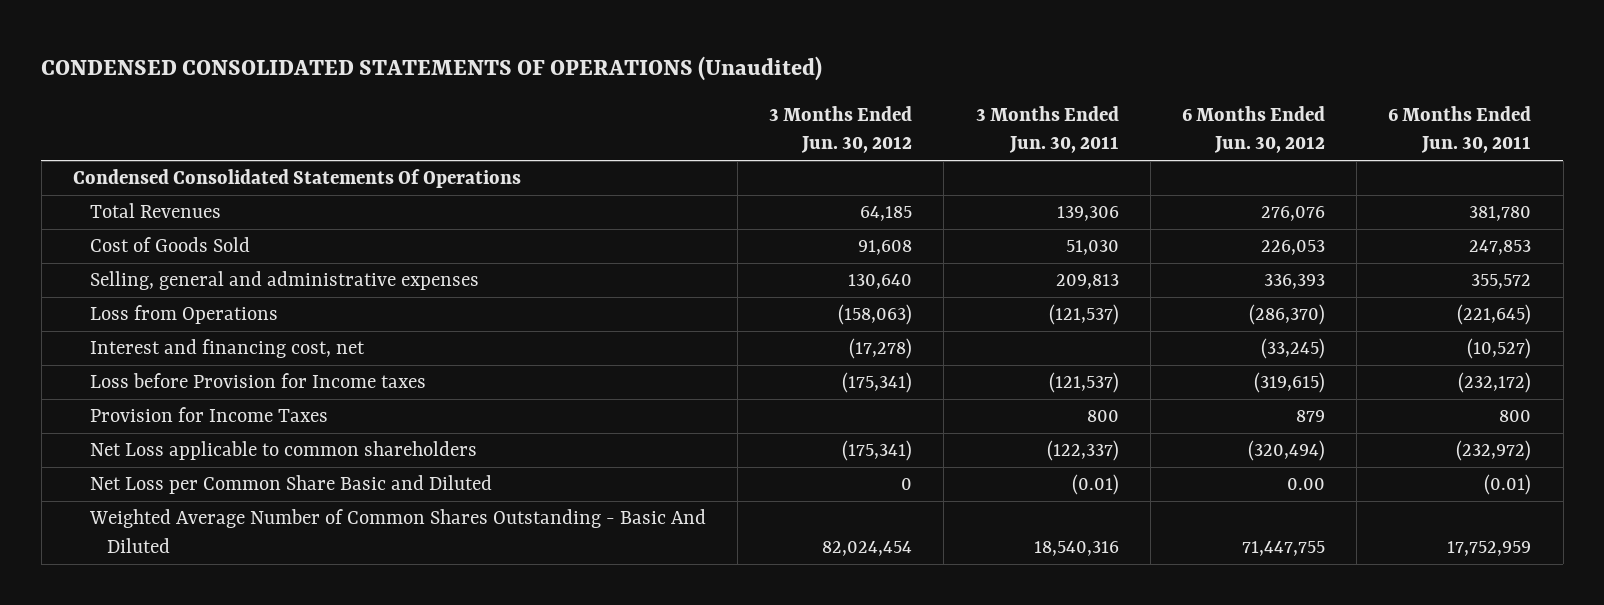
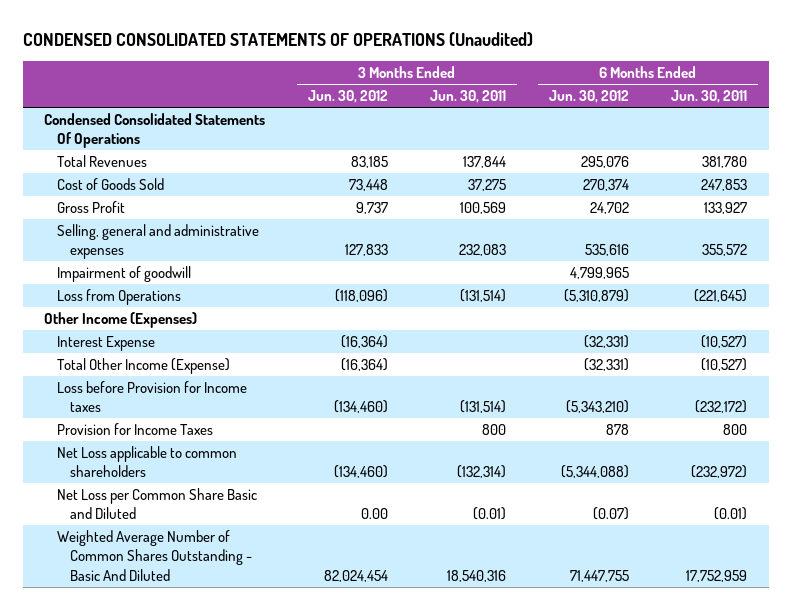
[89,339,365,359] Interest and financing cost, net -> none
[860,206,913,222] 64,185 -> [350,156,388,169] 83,185
[1056,206,1119,222] 139,306 -> [463,156,507,169] 137,844
[1261,206,1326,222] 276,076 -> [580,156,629,169] 295,076
[858,240,913,256] 91,608 -> [348,179,388,192] 73,448
[1065,240,1119,256] 51,030 -> [468,179,507,192] 37,275
[1261,240,1326,256] 226,053 -> [582,179,629,192] 270,374
none -> [56,201,125,214] Gross Profit
[848,274,913,290] 130,640 -> [344,244,388,257] 127,833
[1055,274,1119,290] 209,813 -> [459,244,507,257] 232,083
[1264,274,1326,290] 336,393 -> [584,244,629,257] 535,616
none -> [56,266,191,283] Impairment of goodwill
[838,304,913,326] (158,063) -> [334,289,388,303] (118,096)
[1048,304,1119,326] (121,537) -> [460,289,507,303] (131,514)
[1249,304,1326,326] (286,370) -> [563,289,629,303] (5,310,879)
none -> [44,312,198,329] Other Income (Expenses)
none -> [56,336,155,352] Interest Expense
none -> [56,358,230,375] Total Other Income (Expense)
[842,372,913,394] (175,341) -> [333,400,388,414] (134,460)
[1048,372,1119,394] (121,537) -> [460,400,507,414] (131,514)
[1254,372,1326,394] (319,615) -> [565,400,629,414] (5,343,210)
[1296,410,1326,423] 879 -> [605,424,629,436] 878
[842,440,913,462] (175,341) -> [333,465,388,479] (134,460)
[1046,440,1119,462] (122,337) -> [457,465,507,479] (132,314)
[1248,440,1326,462] (320,494) -> [560,465,629,479] (5,344,088)
[901,478,913,491] 0 -> [360,508,388,520] 0.00
[1287,478,1326,491] 0.00 -> [592,507,629,521] (0.07)

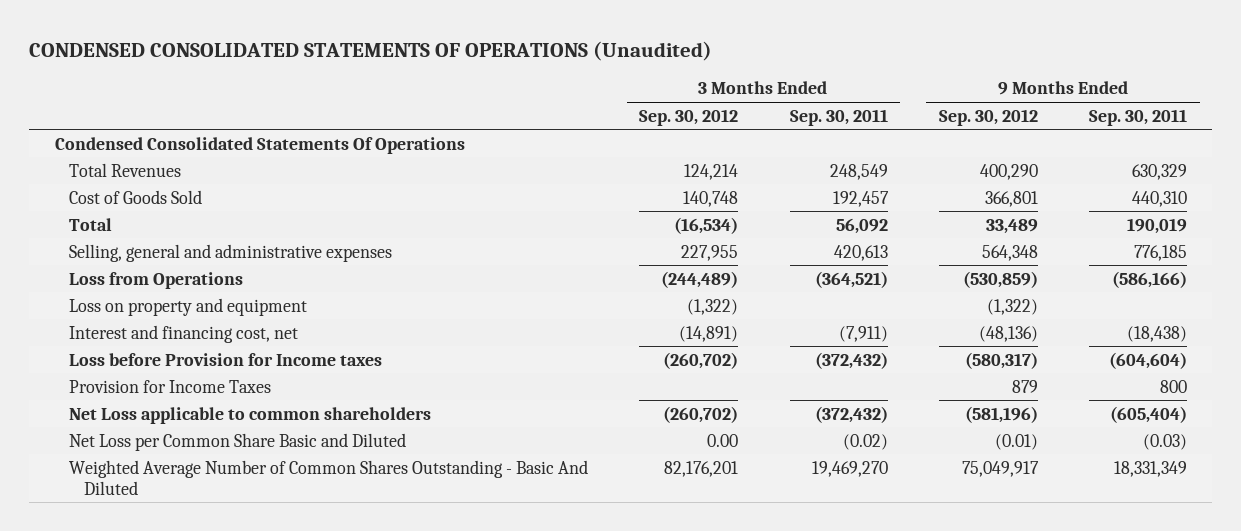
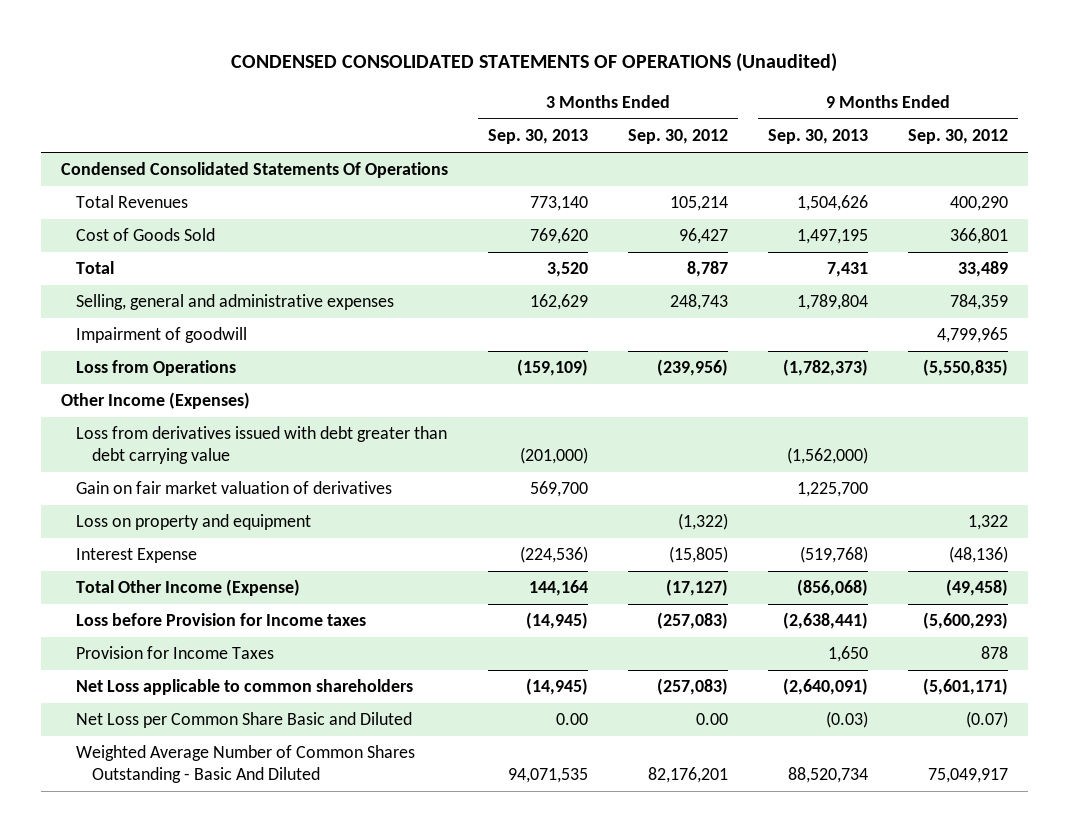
[789,108,888,126] Sep. 30, 2011 -> none
[1088,108,1187,126] Sep. 30, 2011 -> none
none -> [487,129,588,145] Sep. 30, 2013
none -> [767,129,868,145] Sep. 30, 2013
[69,324,299,343] Interest and financing cost, net -> none
[684,163,739,180] 124,214 -> [669,196,728,212] 105,214
[683,190,739,207] 140,748 -> [678,228,728,245] 96,427
[674,216,739,234] (16,534) -> [686,261,728,278] 8,787
[681,244,739,261] 227,955 -> [669,294,728,311] 248,743
[981,244,1038,261] 564,348 -> [949,294,1008,311] 784,359
none -> [76,327,248,344] Impairment of goodwill
[661,270,739,288] (244,489) -> [656,359,728,377] (239,956)
[962,270,1038,288] (530,859) -> [922,359,1008,377] (5,550,835)
none -> [60,392,250,410] Other Income (Expenses)
none -> [76,426,448,465] Loss from derivatives issued with debt greater than debt carrying value
none -> [76,481,393,495] Gain on fair market valuation of derivatives
[986,298,1038,315] (1,322) -> [967,515,1008,531] 1,322
none -> [76,548,198,564] Interest Expense
none -> [76,579,301,597] Total Other Income (Expense)
[663,351,739,369] (260,702) -> [656,612,728,630] (257,083)
[964,351,1038,369] (580,317) -> [922,612,1008,630] (5,600,293)
[1011,379,1038,393] 879 -> [980,646,1008,660] 878
[663,405,739,423] (260,702) -> [656,678,728,696] (257,083)
[964,405,1038,423] (581,196) -> [922,678,1008,696] (5,601,171)
[994,433,1038,450] (0.01) -> [965,711,1008,729] (0.07)

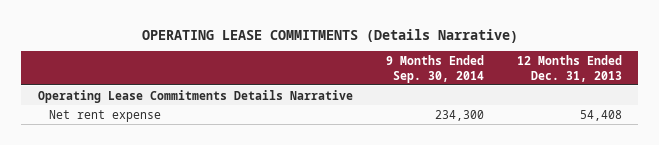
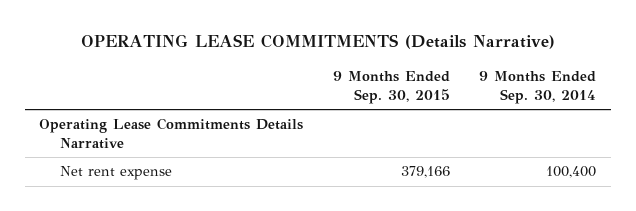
[516,55,622,82] 12 Months Ended Dec. 31, 2013 -> none
none -> [332,71,450,105] 9 Months Ended Sep. 30, 2015
[434,109,484,121] 234,300 -> [546,166,597,179] 100,400

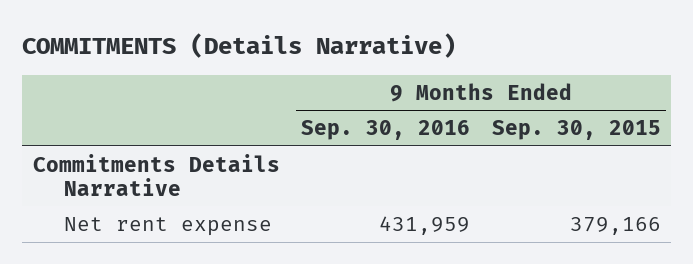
[80,34,555,50] OPERATING LEASE COMMITMENTS (Details Narrative) -> [21,32,456,58] COMMITMENTS (Details Narrative)
[479,71,597,105] 9 Months Ended Sep. 30, 2014 -> none
none -> [301,120,471,141] Sep. 30, 2016
[39,118,304,150] Operating Lease Commitments Details Narrative -> [32,154,280,196] Commitments Details Narrative

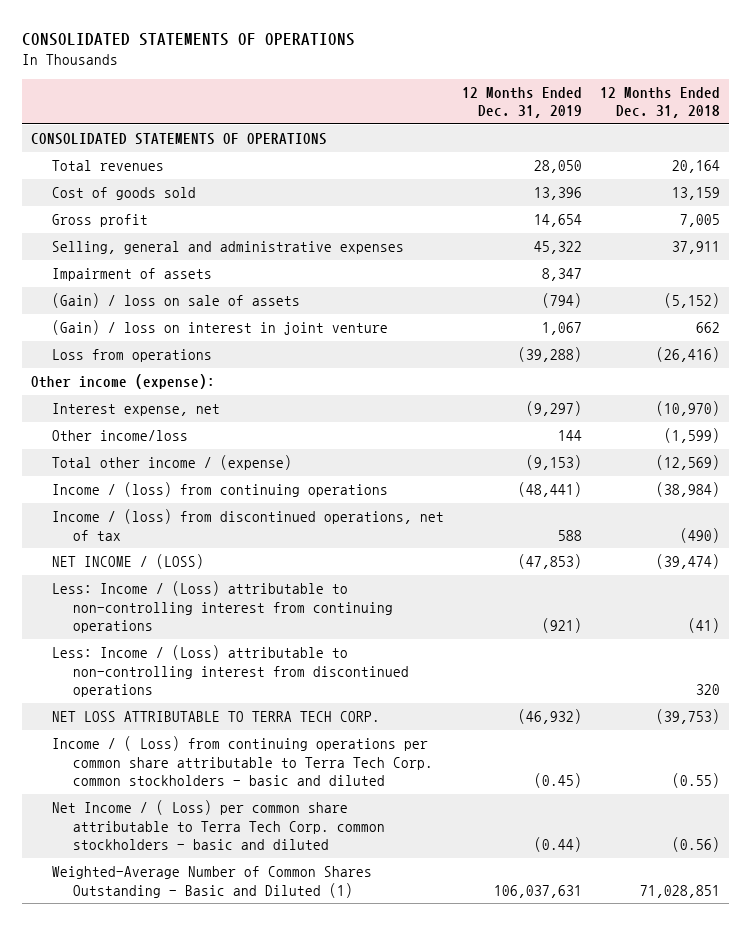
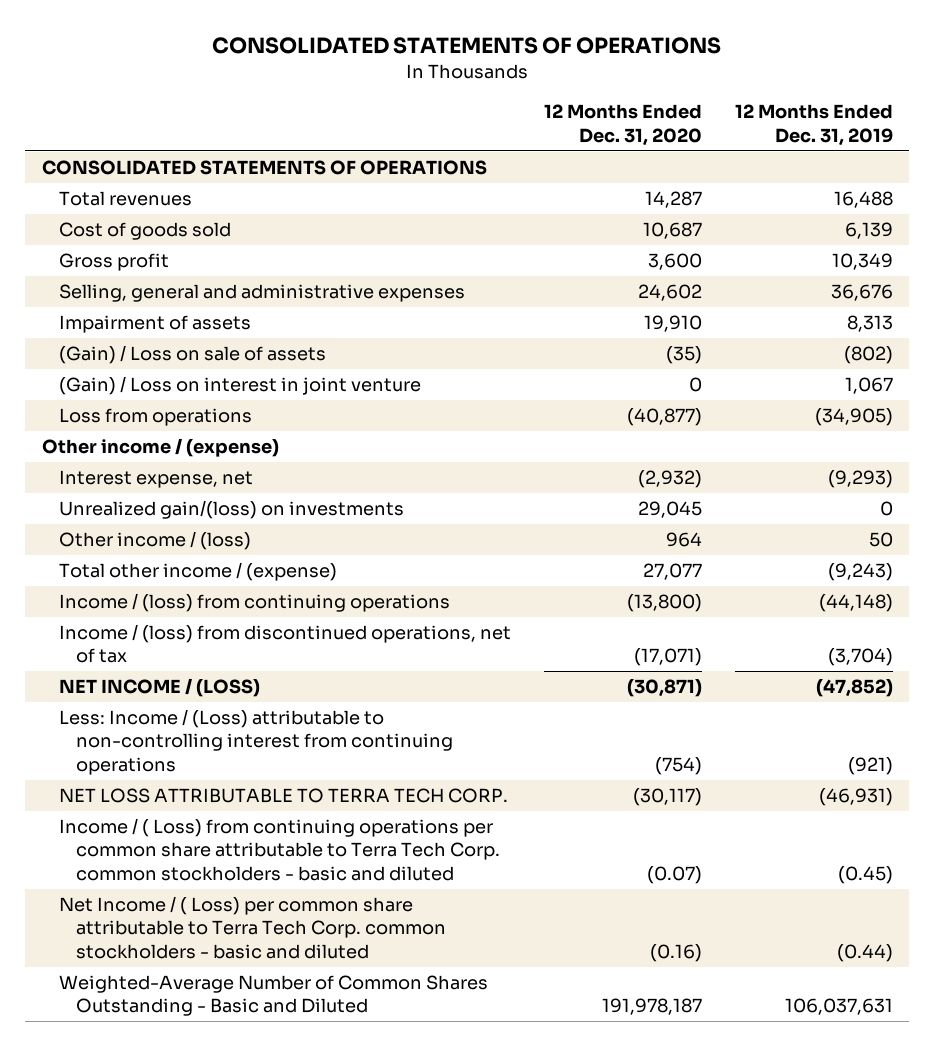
[600,86,721,119] 12 Months Ended Dec. 31, 2018 -> none
none -> [543,104,702,146] 12 Months Ended Dec. 31, 2020
[533,159,582,173] 28,050 -> [833,191,893,209] 16,488
[533,186,582,200] 13,396 -> [844,222,893,240] 6,139
[533,213,582,227] 14,654 -> [831,253,893,271] 10,349
[533,240,582,254] 45,322 -> [830,284,893,302] 36,676
[541,267,582,281] 8,347 -> [846,315,893,333] 8,313
[51,292,300,308] (Gain) / loss on sale of assets -> [59,345,327,365] (Gain) / Loss on sale of assets
[541,292,582,308] (794) -> [843,346,893,365] (802)
[51,319,388,335] (Gain) / loss on interest in joint venture -> [59,376,422,396] (Gain) / Loss on interest in joint venture
[517,346,582,362] (39,288) -> [814,408,893,427] (34,905)
[30,373,215,389] Other income (expense): -> [41,438,279,458] Other income / (expense)
[525,400,582,416] (9,297) -> [827,470,893,489] (9,293)
none -> [59,500,405,520] Unrealized gain/(loss) on investments
[51,429,188,441] Other income/loss -> [59,531,252,551] Other income / (loss)
[557,429,582,441] 144 -> [868,532,893,548] 50
[525,454,582,470] (9,153) -> [827,563,893,582] (9,243)
[517,481,582,497] (48,441) -> [818,594,893,613] (44,148)
[557,529,582,541] 588 -> [827,648,893,667] (3,704)
[517,553,582,569] (47,853) -> [815,679,893,698] (47,852)
[51,644,409,698] Less: Income / (Loss) attributable to non-controlling interest from discontinued operations -> none
[517,708,582,724] (46,932) -> [818,788,893,807] (46,931)
[51,865,372,898] Weighted-Average Number of Common Shares Outstanding - Basic and Diluted (1) -> [59,975,489,1017] Weighted-Average Number of Common Shares Outstanding - Basic and Diluted

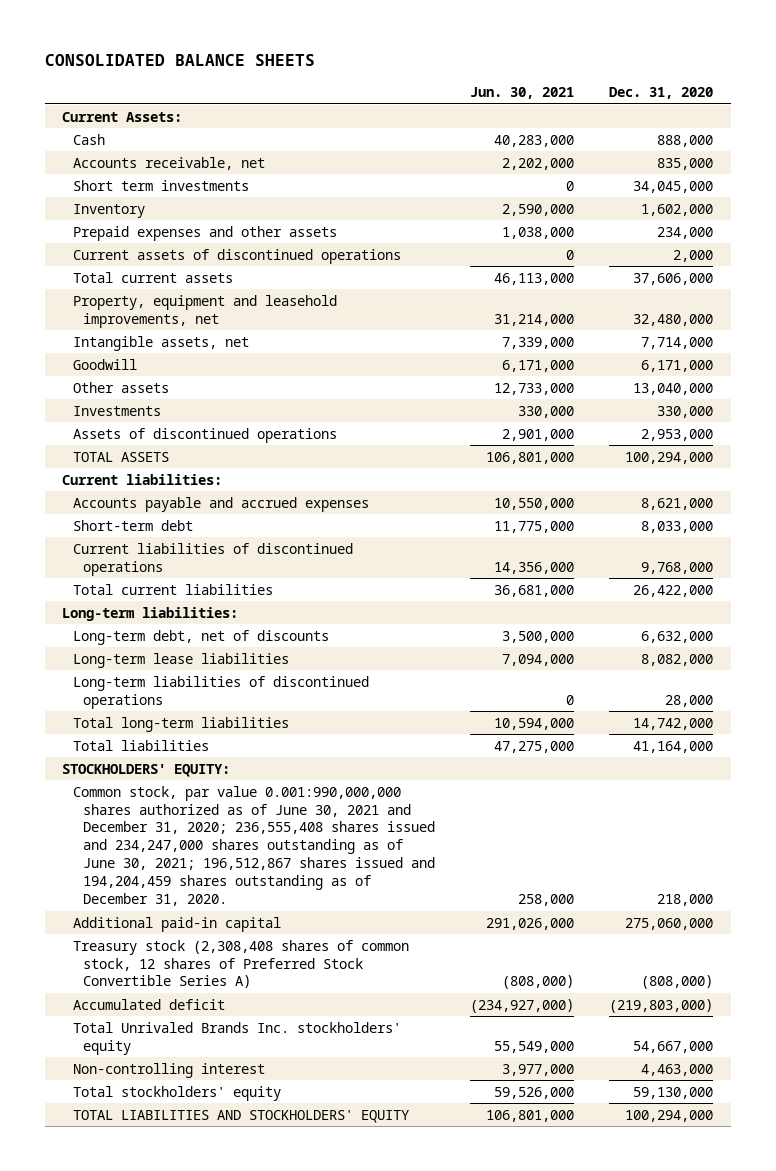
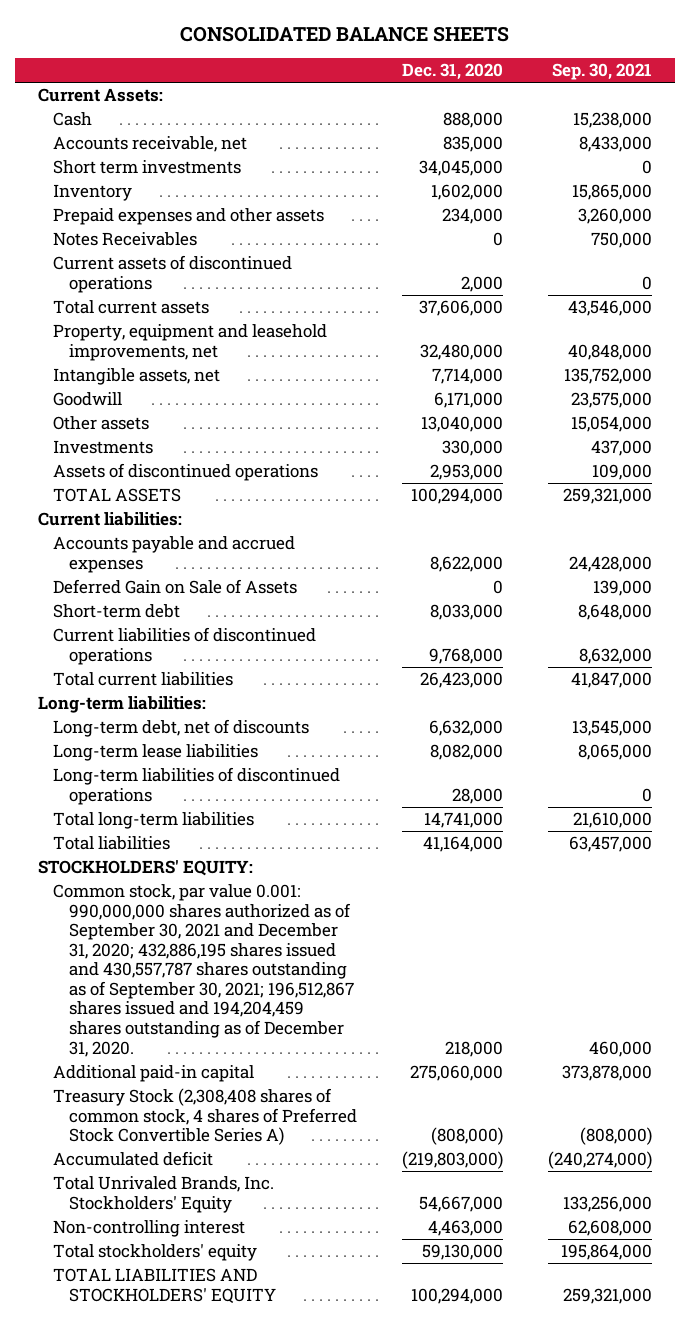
[470,87,575,100] Jun. 30, 2021 -> none
none -> [552,63,653,81] Sep. 30, 2021
none -> [53,232,198,247] Notes Receivables
[641,497,714,510] 8,621,000 -> [429,555,503,572] 8,622,000
none -> [53,579,298,595] Deferred Gain on Sale of Assets
[633,584,714,597] 26,422,000 -> [419,672,503,689] 26,423,000
[633,717,714,730] 14,742,000 -> [423,812,503,829] 14,741,000
[72,785,435,907] Common stock, par value 0.001:990,000,000 shares authorized as of June 30, 2021 and December 31, 2020; 236,555,408 shares issued and 234,247,000 shares outstanding as of June 30, 2021; 196,512,867 shares issued and 194,204,459 shares outstanding as of December 31, 2020. -> [53,884,354,1057] Common stock, par value 0.001: 990,000,000 shares authorized as of September 30, 2021 and December 31, 2020; 432,886,195 shares issued and 430,557,787 shares outstanding as of September 30, 2021; 196,512,867 shares issued and 194,204,459 shares outstanding as of December 31, 2020.
[72,939,409,989] Treasury stock (2,308,408 shares of common stock, 12 shares of Preferred Stock Convertible Series A) -> [53,1088,357,1146] Treasury Stock (2,308,408 shares of common stock, 4 shares of Preferred Stock Convertible Series A)
[72,1021,401,1055] Total Unrivaled Brands Inc. stockholders' equity -> [53,1176,275,1213] Total Unrivaled Brands, Inc. Stockholders' Equity

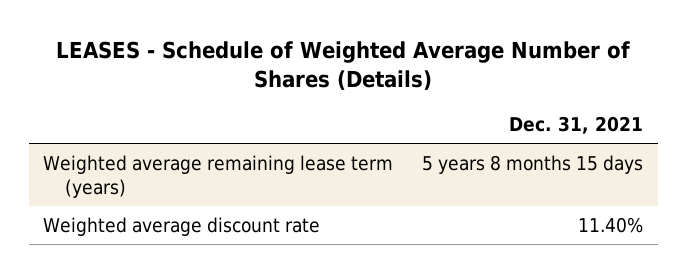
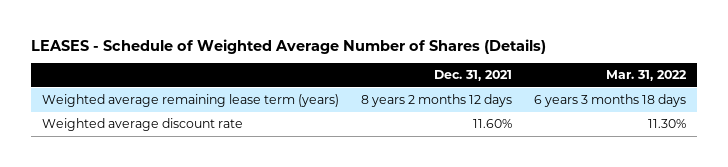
none -> [606,70,688,82] Mar. 31, 2022
[422,154,644,174] 5 years 8 months 15 days -> [361,94,513,108] 8 years 2 months 12 days
[578,216,644,233] 11.40% -> [473,119,513,129] 11.60%

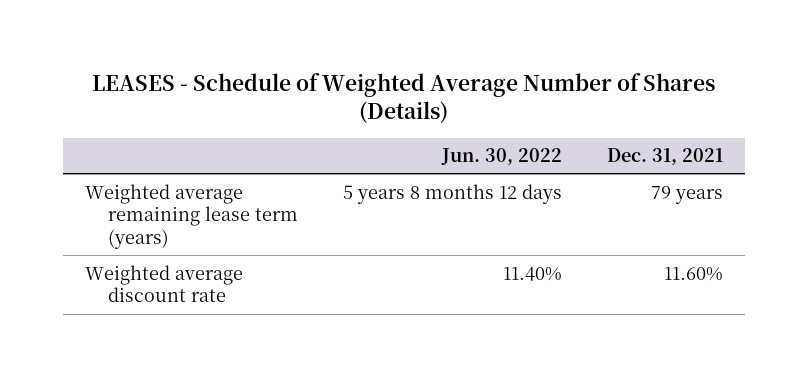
[606,70,688,82] Mar. 31, 2022 -> none
none -> [440,148,562,166] Jun. 30, 2022
[361,94,513,108] 8 years 2 months 12 days -> [650,185,723,204] 79 years

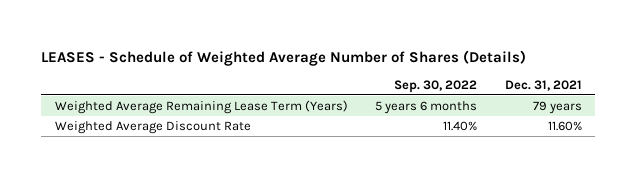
[440,148,562,166] Jun. 30, 2022 -> none
none -> [394,79,478,93] Sep. 30, 2022
[85,183,298,250] Weighted average remaining lease term (years) -> [55,99,349,114] Weighted Average Remaining Lease Term (Years)
[85,264,244,303] Weighted average discount rate -> [55,120,252,134] Weighted Average Discount Rate

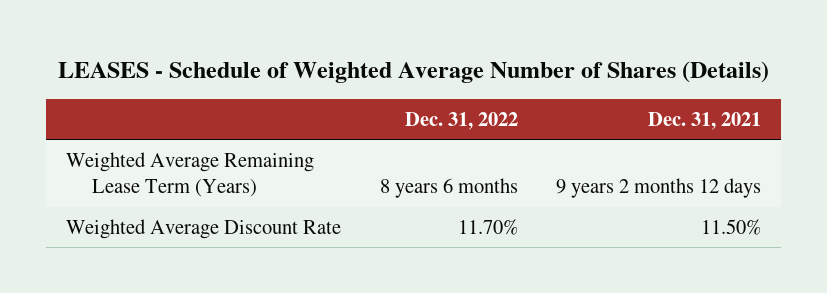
[394,79,478,93] Sep. 30, 2022 -> none
none -> [404,112,518,131] Dec. 31, 2022
[532,100,582,114] 79 years -> [556,178,762,199] 9 years 2 months 12 days
[547,120,582,131] 11.60% -> [701,219,762,236] 11.50%

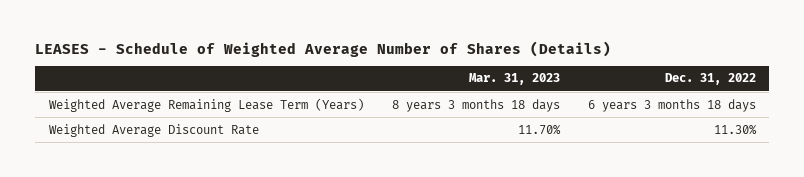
[648,112,762,131] Dec. 31, 2021 -> none
none -> [468,73,560,86] Mar. 31, 2023
[379,178,518,199] 8 years 6 months -> [587,98,756,112] 6 years 3 months 18 days
[457,219,518,236] 11.70% -> [713,123,757,135] 11.30%

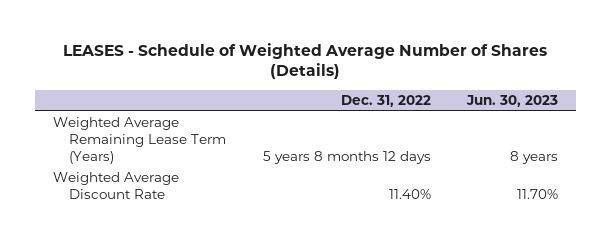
[468,73,560,86] Mar. 31, 2023 -> none
none -> [465,94,558,107] Jun. 30, 2023
[587,98,756,112] 6 years 3 months 18 days -> [262,150,431,164] 5 years 8 months 12 days
[713,123,757,135] 11.30% -> [388,189,431,200] 11.40%

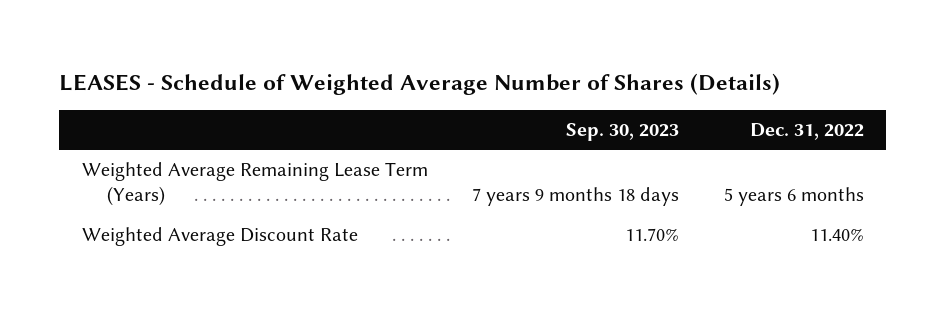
[465,94,558,107] Jun. 30, 2023 -> none
none -> [566,122,680,141] Sep. 30, 2023
[262,150,431,164] 5 years 8 months 12 days -> [723,187,864,207] 5 years 6 months

